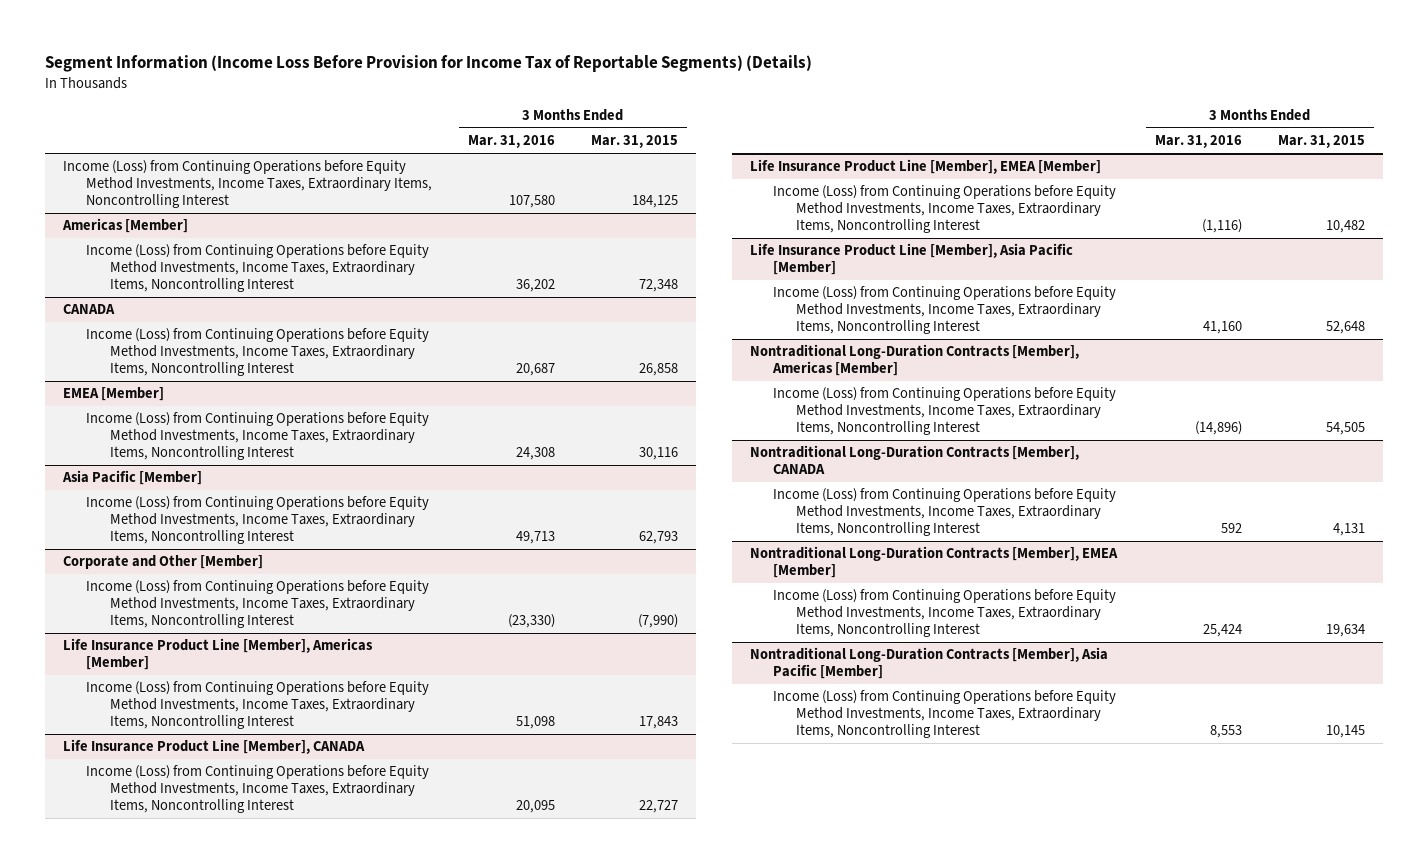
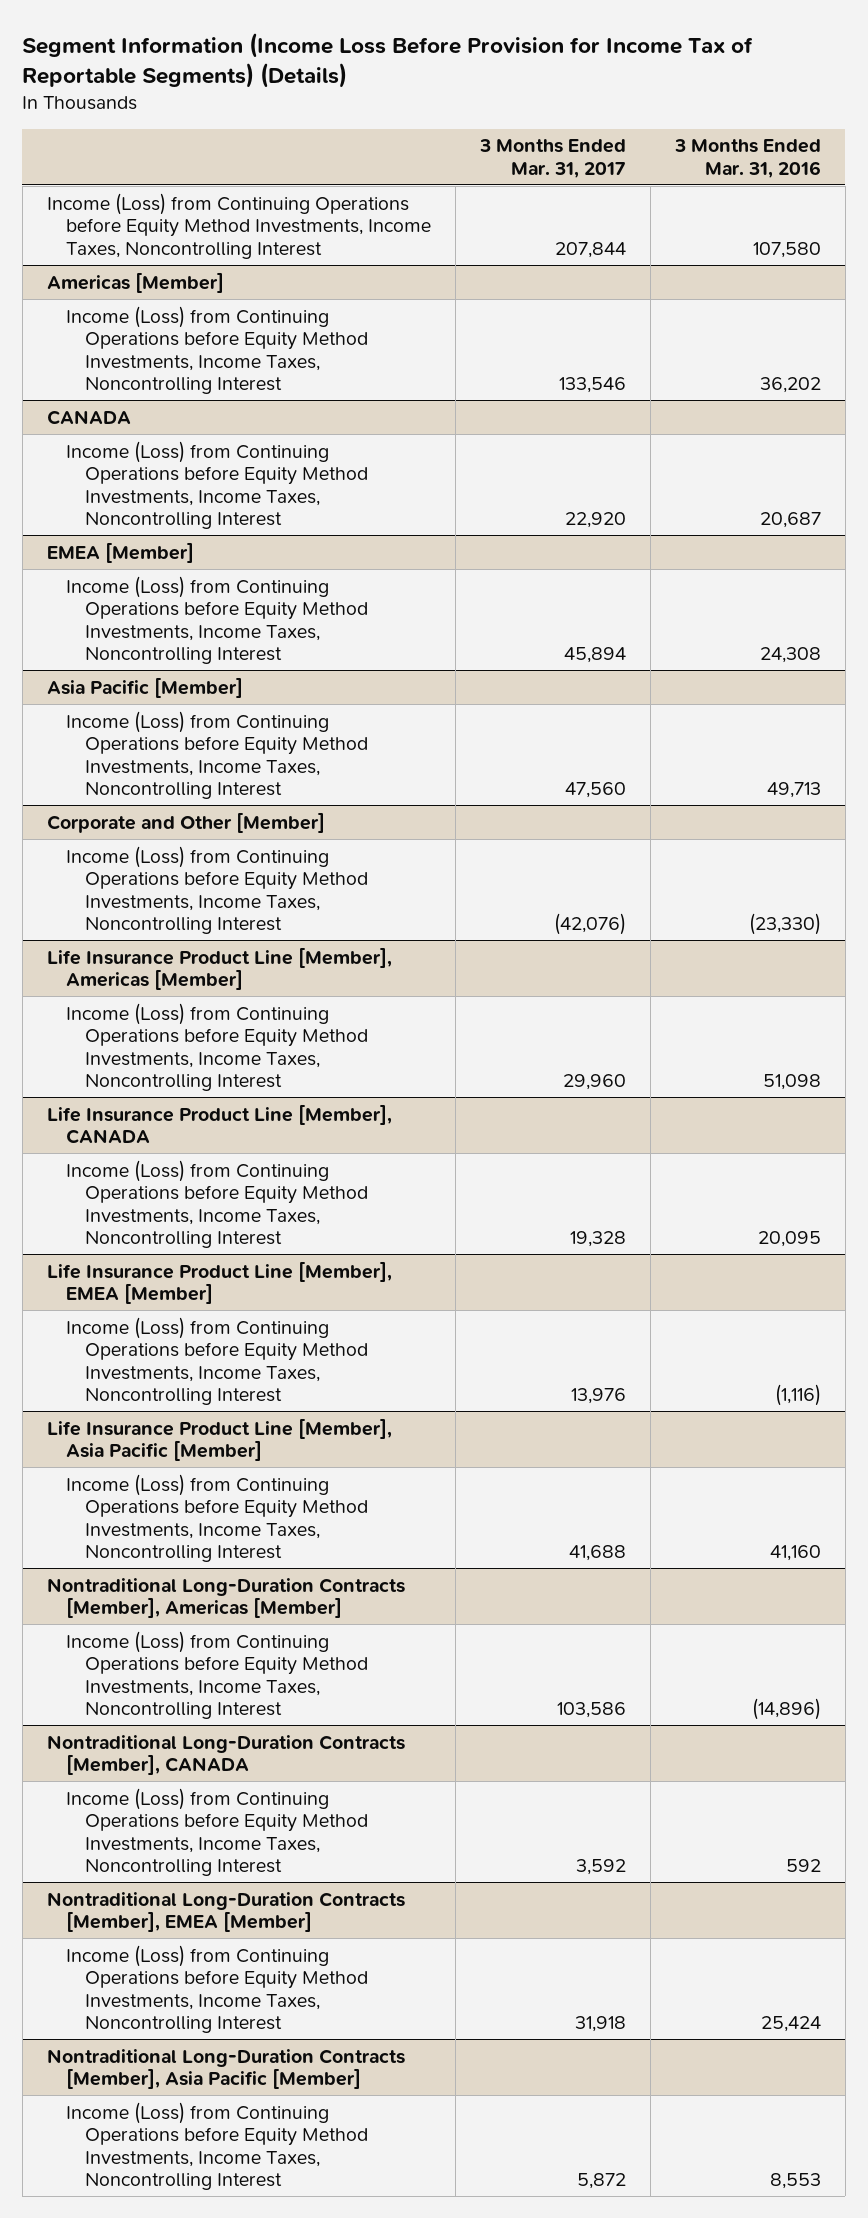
[590,135,678,149] Mar. 31, 2015 -> none
none -> [478,139,626,178] 3 Months Ended Mar. 31, 2017
[63,160,433,209] Income (Loss) from Continuing Operations before Equity Method Investments, Income Taxes, Extraordinary Items, Noncontrolling Interest -> [46,192,432,259] Income (Loss) from Continuing Operations before Equity Method Investments, Income Taxes, Noncontrolling Interest
[86,244,430,293] Income (Loss) from Continuing Operations before Equity Method Investments, Income Taxes, Extraordinary Items, Noncontrolling Interest -> [66,305,369,395] Income (Loss) from Continuing Operations before Equity Method Investments, Income Taxes, Noncontrolling Interest
[86,328,430,377] Income (Loss) from Continuing Operations before Equity Method Investments, Income Taxes, Extraordinary Items, Noncontrolling Interest -> [66,440,369,530] Income (Loss) from Continuing Operations before Equity Method Investments, Income Taxes, Noncontrolling Interest
[86,412,430,461] Income (Loss) from Continuing Operations before Equity Method Investments, Income Taxes, Extraordinary Items, Noncontrolling Interest -> [66,575,369,665] Income (Loss) from Continuing Operations before Equity Method Investments, Income Taxes, Noncontrolling Interest
[86,496,430,545] Income (Loss) from Continuing Operations before Equity Method Investments, Income Taxes, Extraordinary Items, Noncontrolling Interest -> [66,710,369,800] Income (Loss) from Continuing Operations before Equity Method Investments, Income Taxes, Noncontrolling Interest
[86,580,430,629] Income (Loss) from Continuing Operations before Equity Method Investments, Income Taxes, Extraordinary Items, Noncontrolling Interest -> [66,845,369,935] Income (Loss) from Continuing Operations before Equity Method Investments, Income Taxes, Noncontrolling Interest
[86,681,430,730] Income (Loss) from Continuing Operations before Equity Method Investments, Income Taxes, Extraordinary Items, Noncontrolling Interest -> [66,1002,369,1092] Income (Loss) from Continuing Operations before Equity Method Investments, Income Taxes, Noncontrolling Interest
[86,765,430,814] Income (Loss) from Continuing Operations before Equity Method Investments, Income Taxes, Extraordinary Items, Noncontrolling Interest -> [66,1159,369,1249] Income (Loss) from Continuing Operations before Equity Method Investments, Income Taxes, Noncontrolling Interest
[773,185,1117,234] Income (Loss) from Continuing Operations before Equity Method Investments, Income Taxes, Extraordinary Items, Noncontrolling Interest -> [66,1316,369,1406] Income (Loss) from Continuing Operations before Equity Method Investments, Income Taxes, Noncontrolling Interest
[773,286,1117,335] Income (Loss) from Continuing Operations before Equity Method Investments, Income Taxes, Extraordinary Items, Noncontrolling Interest -> [66,1473,369,1563] Income (Loss) from Continuing Operations before Equity Method Investments, Income Taxes, Noncontrolling Interest
[773,387,1117,436] Income (Loss) from Continuing Operations before Equity Method Investments, Income Taxes, Extraordinary Items, Noncontrolling Interest -> [66,1630,369,1720] Income (Loss) from Continuing Operations before Equity Method Investments, Income Taxes, Noncontrolling Interest
[773,488,1117,537] Income (Loss) from Continuing Operations before Equity Method Investments, Income Taxes, Extraordinary Items, Noncontrolling Interest -> [66,1787,369,1877] Income (Loss) from Continuing Operations before Equity Method Investments, Income Taxes, Noncontrolling Interest
[773,589,1117,638] Income (Loss) from Continuing Operations before Equity Method Investments, Income Taxes, Extraordinary Items, Noncontrolling Interest -> [66,1944,369,2034] Income (Loss) from Continuing Operations before Equity Method Investments, Income Taxes, Noncontrolling Interest
[773,690,1117,739] Income (Loss) from Continuing Operations before Equity Method Investments, Income Taxes, Extraordinary Items, Noncontrolling Interest -> [66,2101,369,2191] Income (Loss) from Continuing Operations before Equity Method Investments, Income Taxes, Noncontrolling Interest

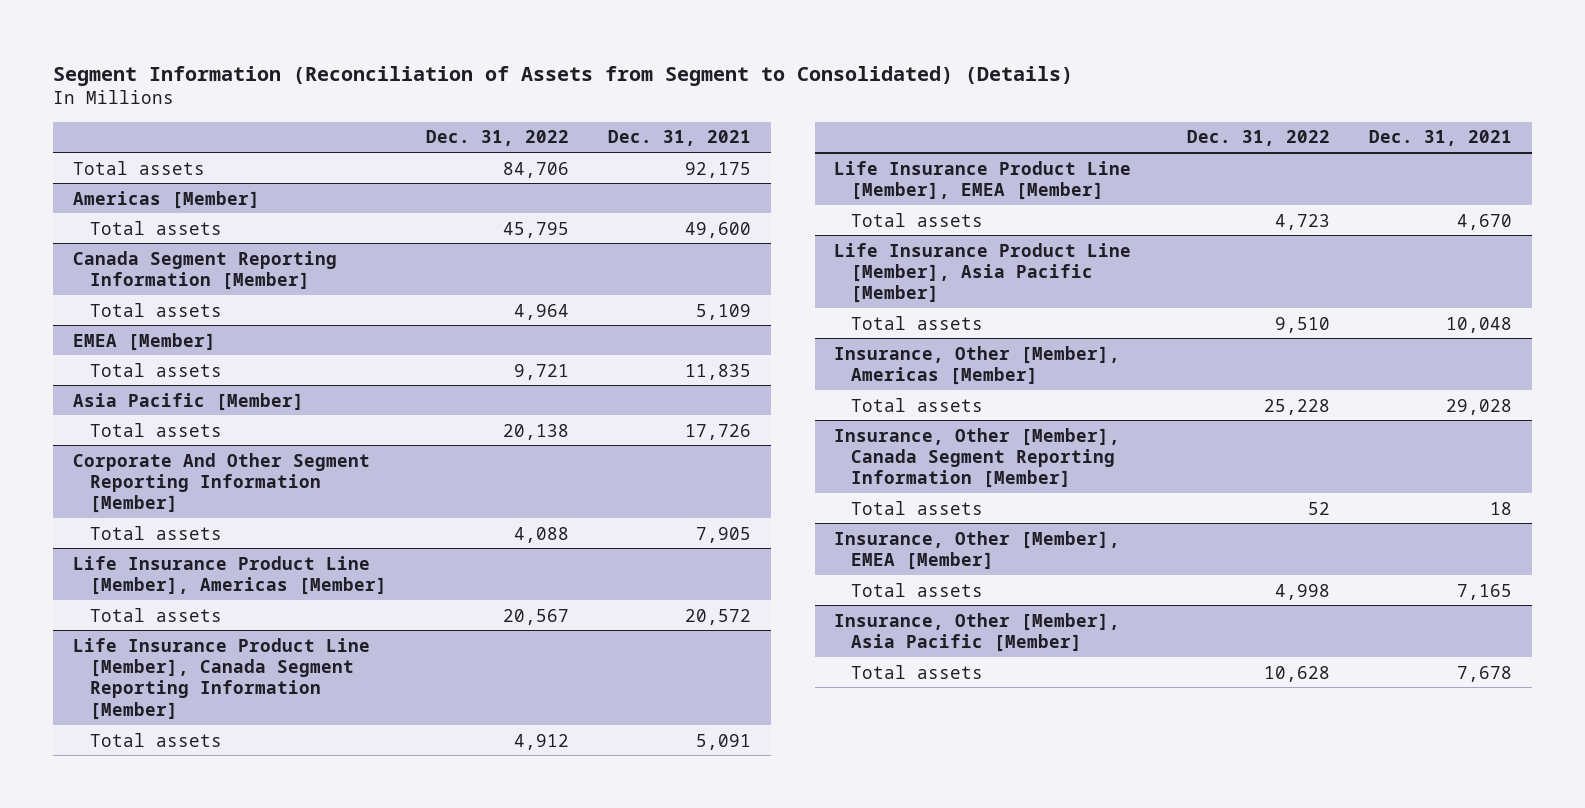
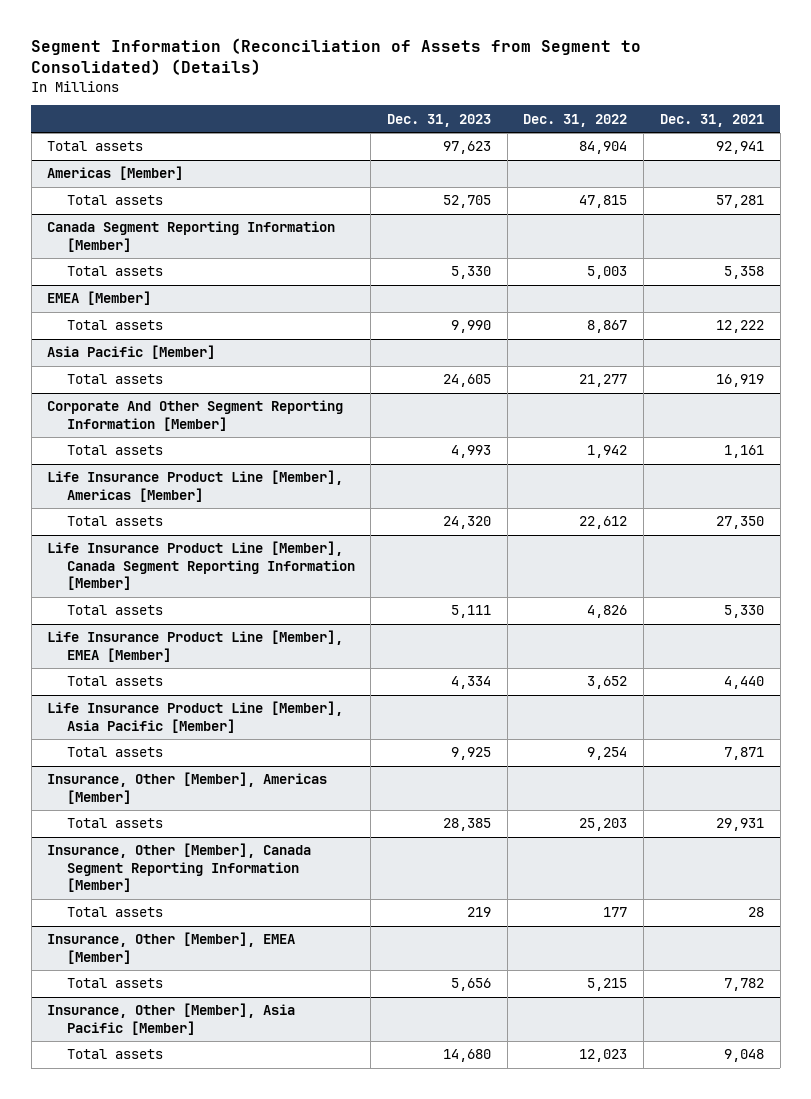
none -> [387,113,492,127] Dec. 31, 2023
[503,161,570,178] 84,706 -> [579,141,628,155] 84,904
[685,161,752,178] 92,175 -> [715,141,764,155] 92,941
[503,221,570,238] 45,795 -> [579,195,628,209] 47,815
[685,221,752,238] 49,600 -> [715,195,764,209] 57,281
[514,303,570,320] 4,964 -> [587,266,628,280] 5,003
[696,303,752,320] 5,109 -> [723,266,764,280] 5,358
[514,363,570,380] 9,721 -> [587,320,628,334] 8,867
[685,363,752,380] 11,835 -> [715,320,764,334] 12,222
[503,423,570,440] 20,138 -> [579,374,628,388] 21,277
[685,423,752,440] 17,726 -> [715,374,764,388] 16,919
[514,526,570,543] 4,088 -> [587,445,628,459] 1,942
[696,526,752,543] 7,905 -> [723,445,764,459] 1,161
[503,608,570,625] 20,567 -> [579,516,628,530] 22,612
[685,608,752,625] 20,572 -> [715,516,764,530] 27,350
[514,733,570,750] 4,912 -> [587,605,628,619] 4,826
[696,733,752,750] 5,091 -> [723,605,764,619] 5,330
[1275,213,1331,230] 4,723 -> [587,676,628,690] 3,652
[1457,213,1513,230] 4,670 -> [723,676,764,690] 4,440
[1275,316,1331,333] 9,510 -> [587,747,628,761] 9,254
[1446,316,1513,333] 10,048 -> [723,747,764,761] 7,871
[1264,398,1331,415] 25,228 -> [579,818,628,832] 25,203
[1446,398,1513,415] 29,028 -> [715,818,764,832] 29,931
[1308,501,1331,515] 52 -> [603,907,628,918] 177
[1490,501,1513,515] 18 -> [747,907,764,918] 28
[1275,583,1331,600] 4,998 -> [587,978,628,992] 5,215
[1457,583,1513,600] 7,165 -> [723,978,764,992] 7,782
[1264,665,1331,682] 10,628 -> [579,1049,628,1063] 12,023
[1457,665,1513,682] 7,678 -> [723,1049,764,1063] 9,048

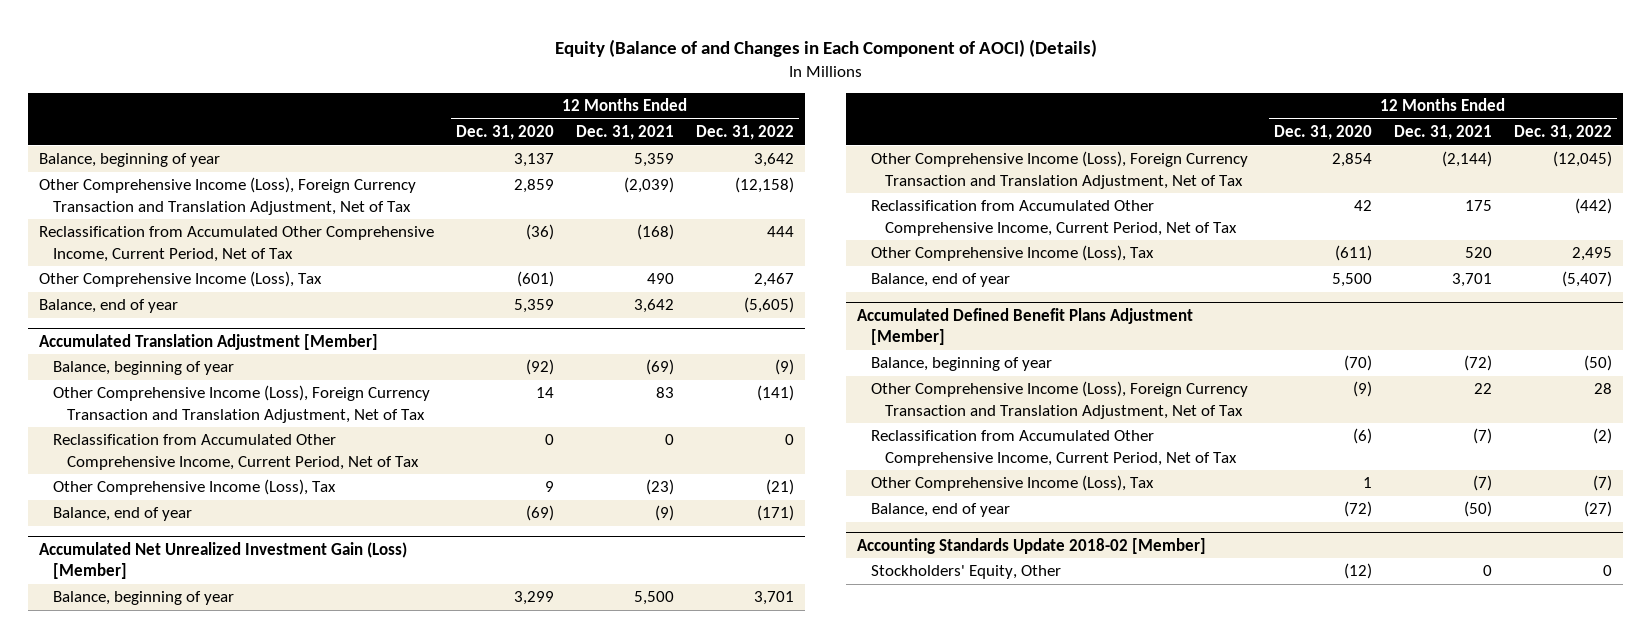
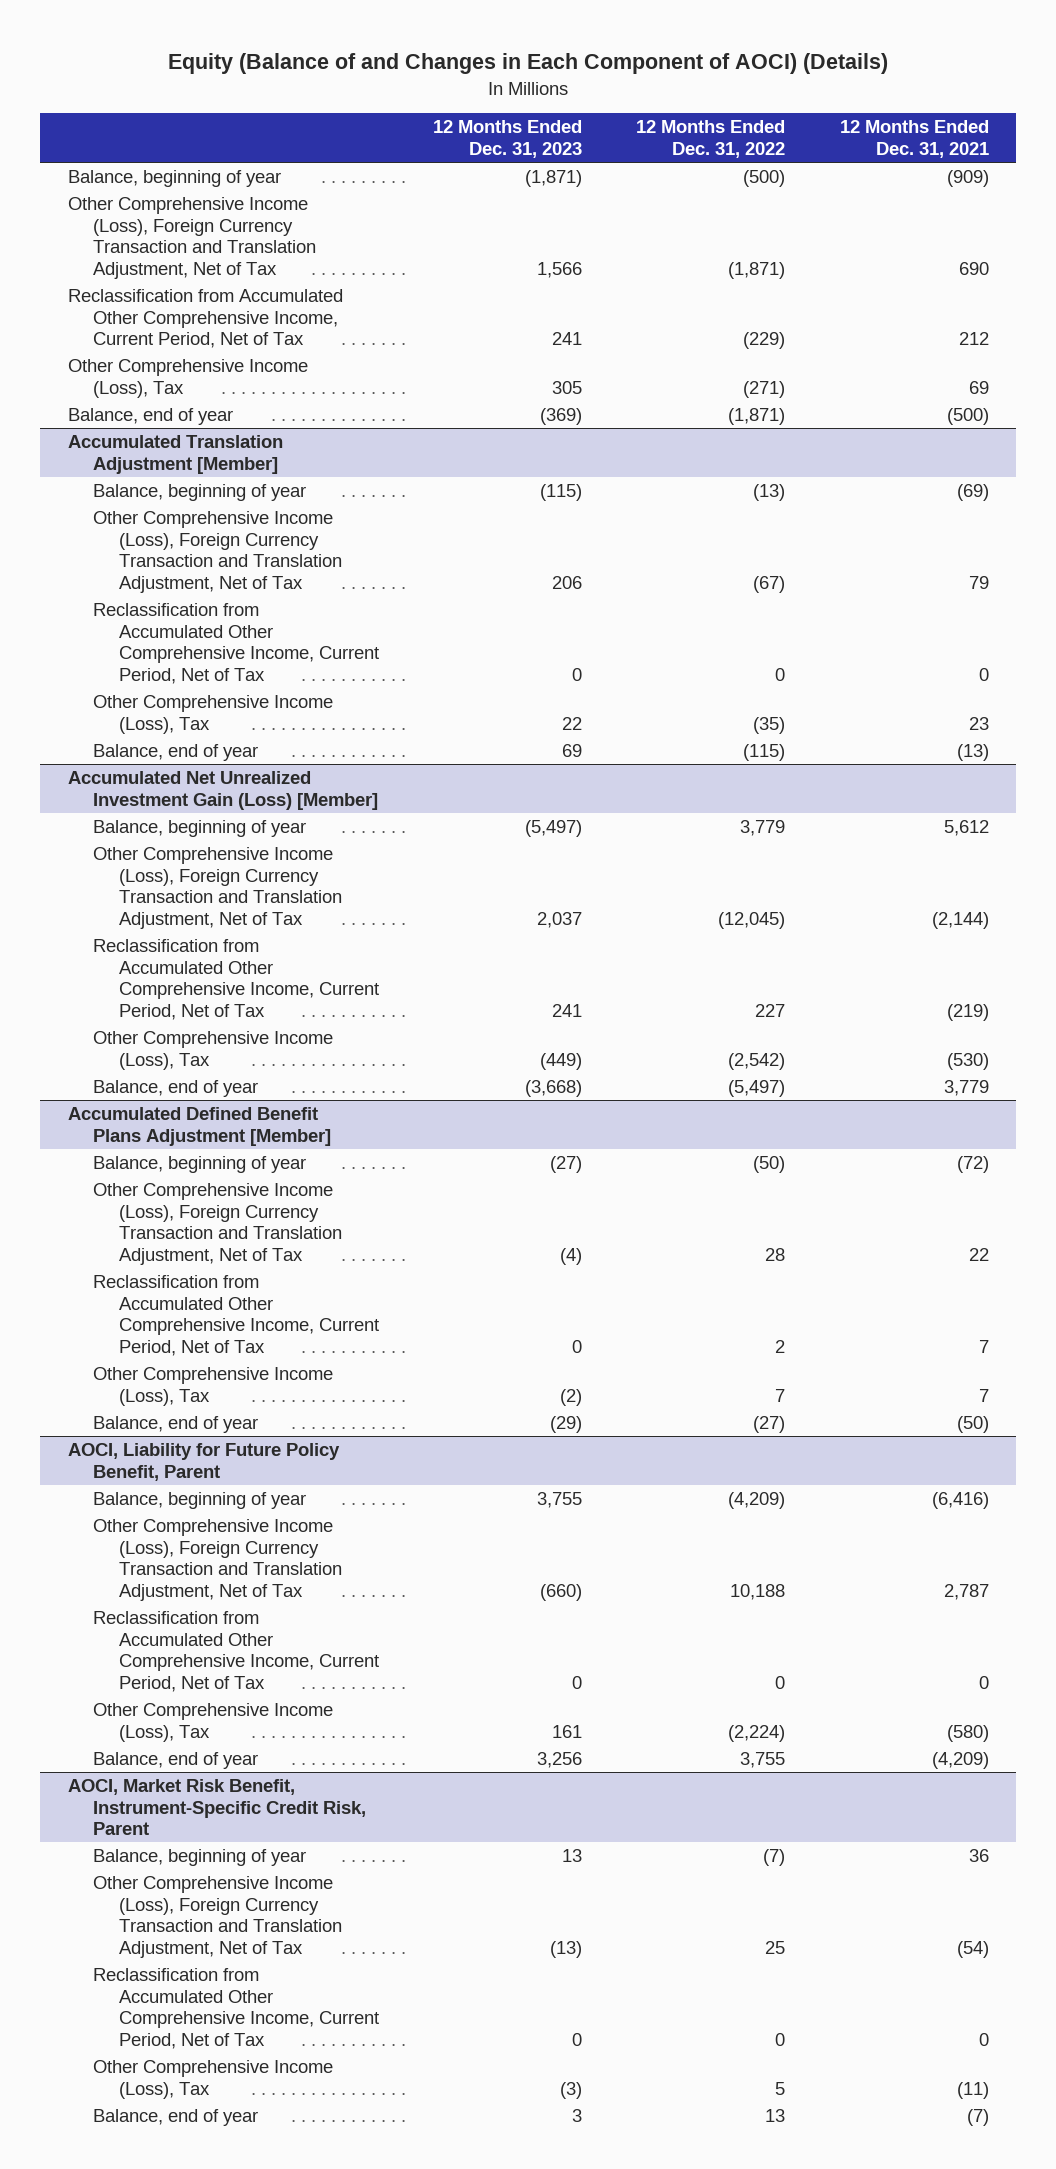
[456,125,555,141] Dec. 31, 2020 -> none
none -> [433,120,583,159] 12 Months Ended Dec. 31, 2023
[633,153,674,168] 5,359 -> [946,169,989,187] (909)
[753,153,794,168] 3,642 -> [743,169,786,187] (500)
[623,177,674,194] (2,039) -> [958,261,989,275] 690
[734,177,794,194] (12,158) -> [728,261,786,279] (1,871)
[636,224,674,241] (168) -> [958,332,989,346] 212
[766,226,794,238] 444 -> [743,332,786,350] (229)
[646,273,674,285] 490 -> [968,380,989,394] 69
[753,273,794,288] 2,467 -> [743,380,786,398] (271)
[633,299,674,314] 3,642 -> [946,407,989,425] (500)
[743,297,794,314] (5,605) -> [728,407,786,425] (1,871)
[774,359,794,376] (9) -> [753,483,786,501] (13)
[655,387,674,399] 83 -> [968,575,989,589] 79
[756,385,794,402] (141) -> [753,575,786,593] (67)
[645,479,674,496] (23) -> [968,716,989,730] 23
[765,479,794,496] (21) -> [753,716,786,734] (35)
[654,505,674,522] (9) -> [956,743,989,761] (13)
[756,505,794,522] (171) -> [743,743,786,761] (115)
[633,591,674,606] 5,500 -> [943,819,989,836] 5,612
[753,591,794,606] 3,701 -> [740,819,786,836] 3,779
[1464,200,1492,212] 175 -> [946,1003,989,1021] (219)
[1574,198,1612,215] (442) -> [755,1003,786,1017] 227
[1464,247,1492,259] 520 -> [946,1052,989,1070] (530)
[1571,247,1612,262] 2,495 -> [728,1052,786,1070] (2,542)
[1451,273,1492,288] 3,701 -> [943,1079,989,1096] 3,779
[1561,271,1612,288] (5,407) -> [728,1079,786,1097] (5,497)
[1472,428,1492,445] (7) -> [978,1339,989,1353] 7
[1592,428,1612,445] (2) -> [775,1339,786,1353] 2
[1472,475,1492,492] (7) -> [978,1388,989,1402] 7
[1592,475,1612,492] (7) -> [775,1388,786,1402] 7
[857,538,1207,555] Accounting Standards Update 2018-02 [Member] -> none
[871,565,1062,580] Stockholders' Equity, Other -> none
none -> [67,1442,340,1481] AOCI, Liability for Future Policy Benefit, Parent
none -> [93,1491,307,1509] Balance, beginning of year
none -> [93,1518,342,1601] Other Comprehensive Income (Loss), Foreign Currency Transaction and Translation Adjustment, Net of Tax
none -> [93,1610,379,1692] Reclassification from Accumulated Other Comprehensive Income, Current Period, Net of Tax
none -> [93,1702,334,1742] Other Comprehensive Income (Loss), Tax
none -> [93,1751,259,1769] Balance, end of year
none -> [67,1778,367,1836] AOCI, Market Risk Benefit, Instrument-Specific Credit Risk, Parent
none -> [93,1848,307,1866] Balance, beginning of year
none -> [93,1875,342,1958] Other Comprehensive Income (Loss), Foreign Currency Transaction and Translation Adjustment, Net of Tax
none -> [93,1967,379,2049] Reclassification from Accumulated Other Comprehensive Income, Current Period, Net of Tax
none -> [93,2059,334,2099] Other Comprehensive Income (Loss), Tax
none -> [93,2108,259,2126] Balance, end of year

